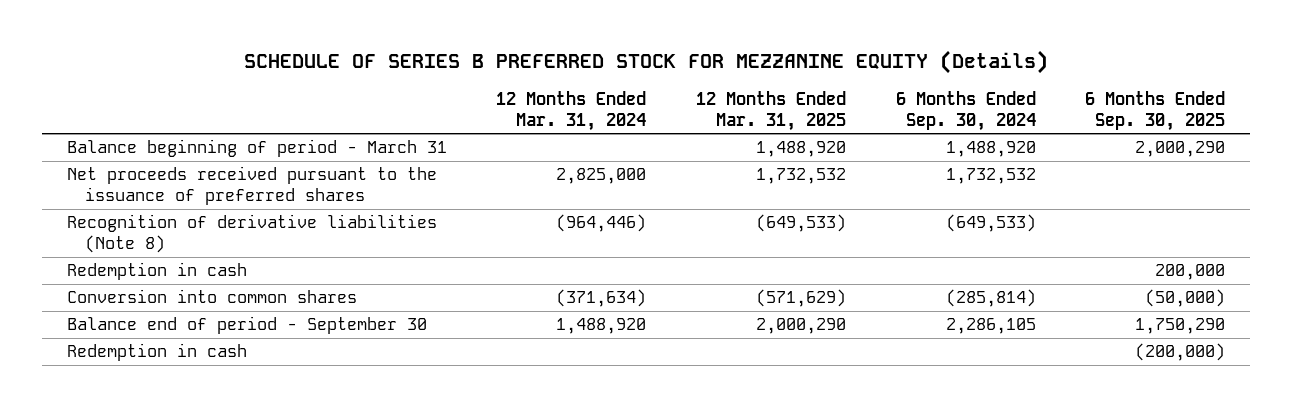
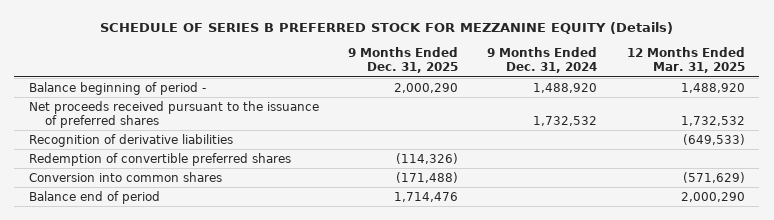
[496,90,647,131] 12 Months Ended Mar. 31, 2024 -> none
[895,90,1036,131] 6 Months Ended Sep. 30, 2024 -> none
[1085,90,1226,131] 6 Months Ended Sep. 30, 2025 -> none
none -> [348,46,459,74] 9 Months Ended Dec. 31, 2025
none -> [487,46,598,74] 9 Months Ended Dec. 31, 2024
[66,139,447,158] Balance beginning of period - March 31 -> [28,81,206,95] Balance beginning of period -
[66,262,247,281] Redemption in cash -> none
[66,214,437,254] Recognition of derivative liabilities (Note 8) -> [28,133,233,147] Recognition of derivative liabilities
none -> [28,152,291,166] Redemption of convertible preferred shares
[66,343,247,362] Redemption in cash -> none
[66,316,427,335] Balance end of period - September 30 -> [28,190,160,204] Balance end of period

